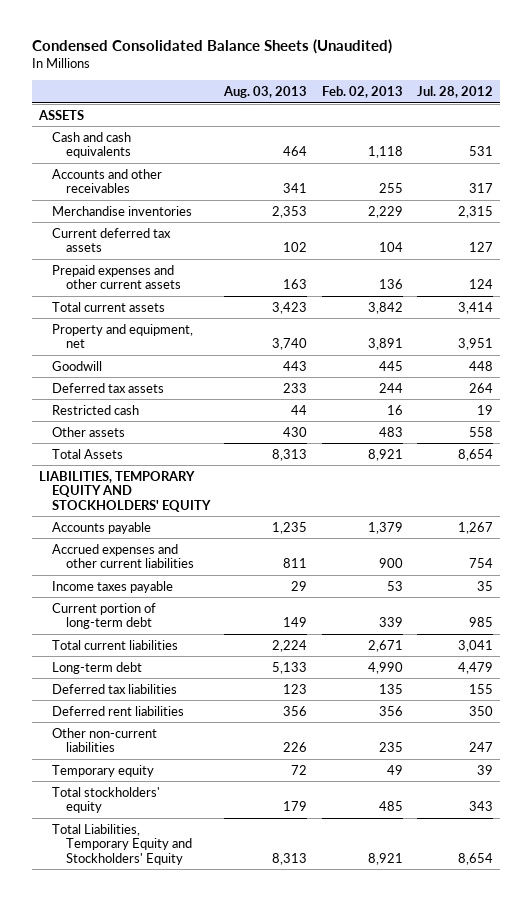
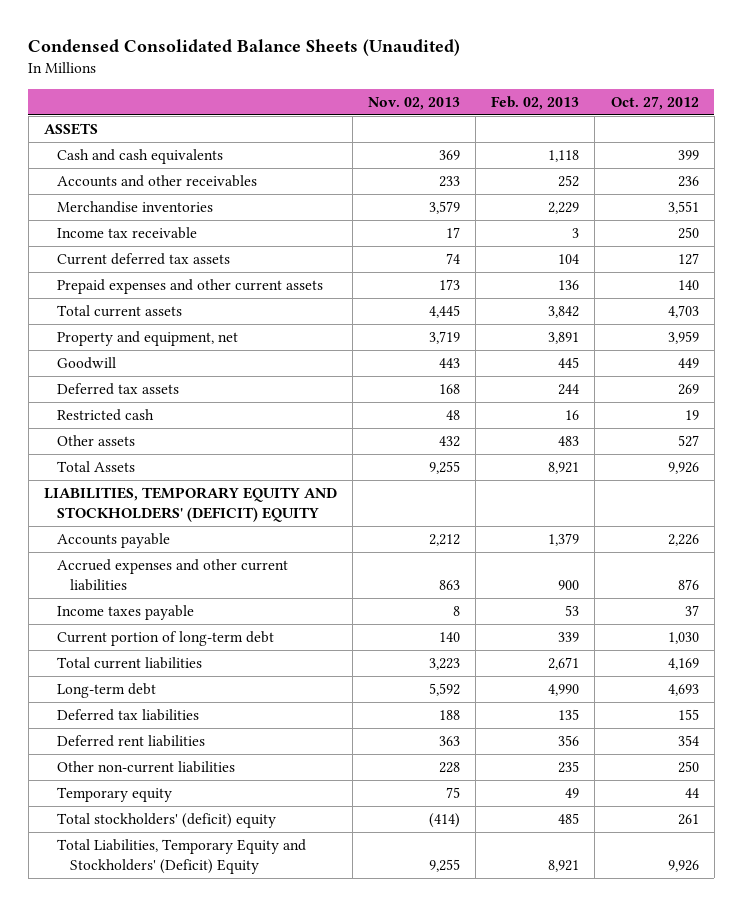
[223,85,308,98] Aug. 03, 2013 -> none
[416,85,493,98] Jul. 28, 2012 -> none
none -> [368,96,461,110] Nov. 02, 2013
none -> [610,95,699,110] Oct. 27, 2012
[378,183,403,194] 255 -> [558,175,580,188] 252
none -> [57,227,198,240] Income tax receivable
[38,470,212,512] LIABILITIES, TEMPORARY EQUITY AND STOCKHOLDERS' EQUITY -> [43,487,337,522] LIABILITIES, TEMPORARY EQUITY AND STOCKHOLDERS' (DEFICIT) EQUITY
[52,786,161,814] Total stockholders' equity -> [57,813,277,829] Total stockholders' (deficit) equity
[52,823,192,865] Total Liabilities, Temporary Equity and Stockholders' Equity -> [57,839,307,874] Total Liabilities, Temporary Equity and Stockholders' (Deficit) Equity

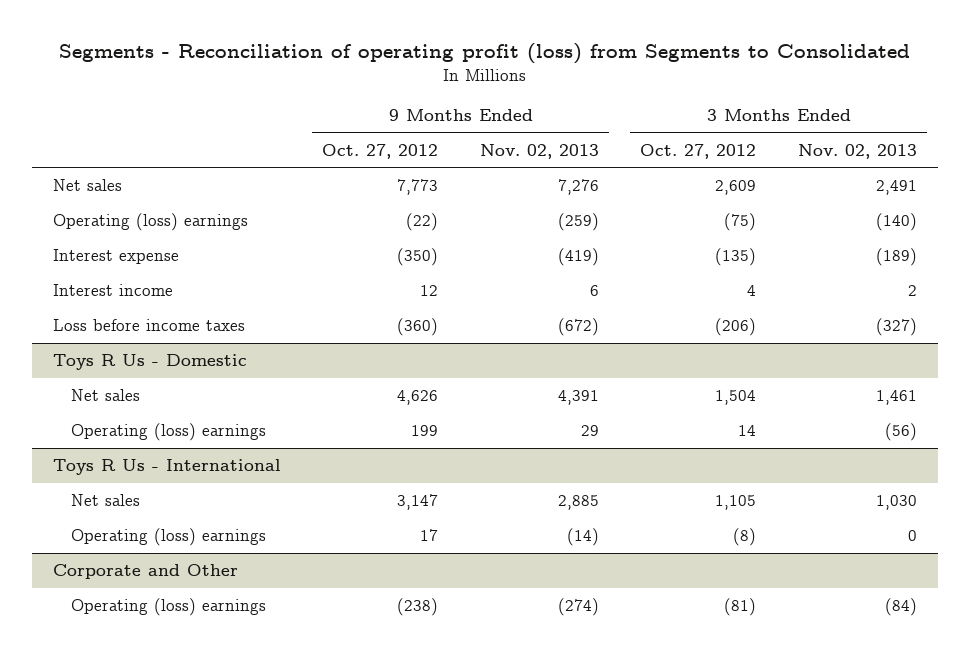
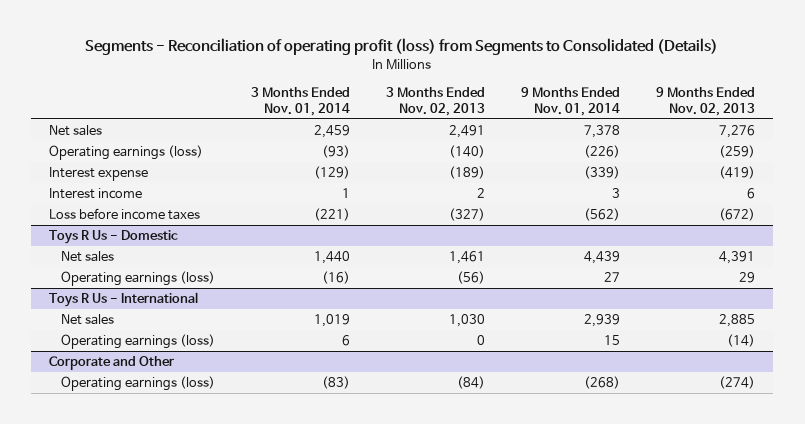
[58,43,910,65] Segments - Reconciliation of operating profit (loss) from Segments to Consolidated -> [85,38,719,56] Segments - Reconciliation of operating profit (loss) from Segments to Consolidated (Details)
[322,143,439,159] Oct. 27, 2012 -> none
[640,143,757,159] Oct. 27, 2012 -> none
none -> [251,87,351,116] 3 Months Ended Nov. 01, 2014
none -> [521,87,621,116] 9 Months Ended Nov. 01, 2014
[52,213,248,232] Operating (loss) earnings -> [49,145,204,161] Operating earnings (loss)
[71,423,267,442] Operating (loss) earnings -> [61,271,216,287] Operating earnings (loss)
[71,528,267,547] Operating (loss) earnings -> [61,334,216,350] Operating earnings (loss)
[71,598,267,617] Operating (loss) earnings -> [61,376,216,392] Operating earnings (loss)

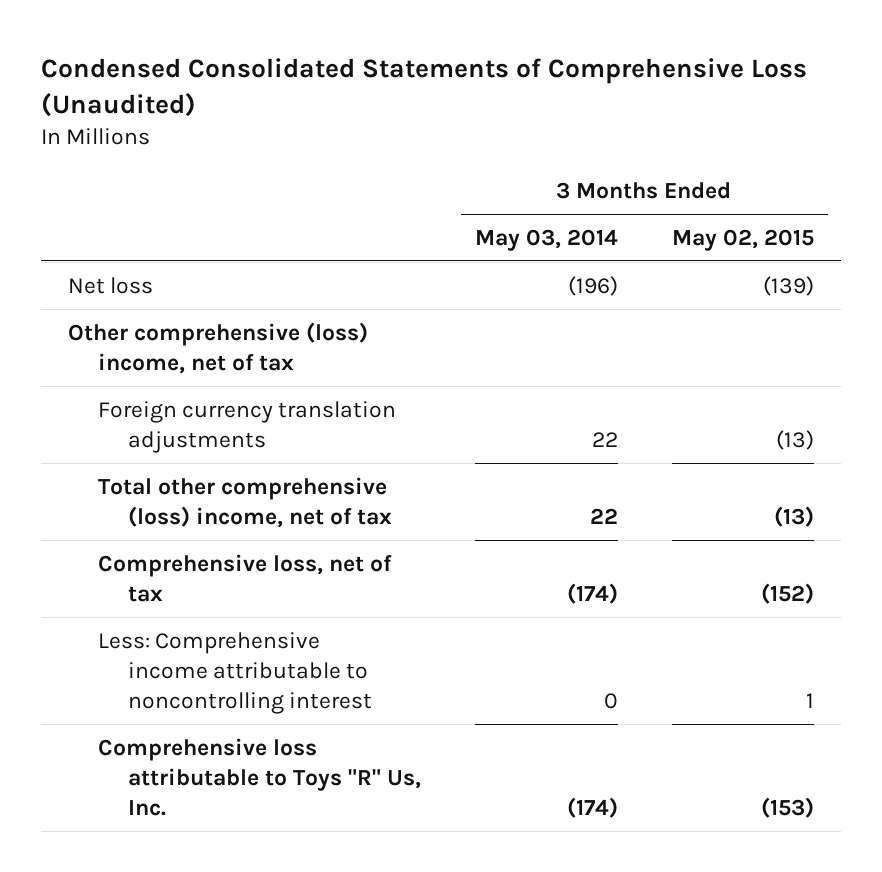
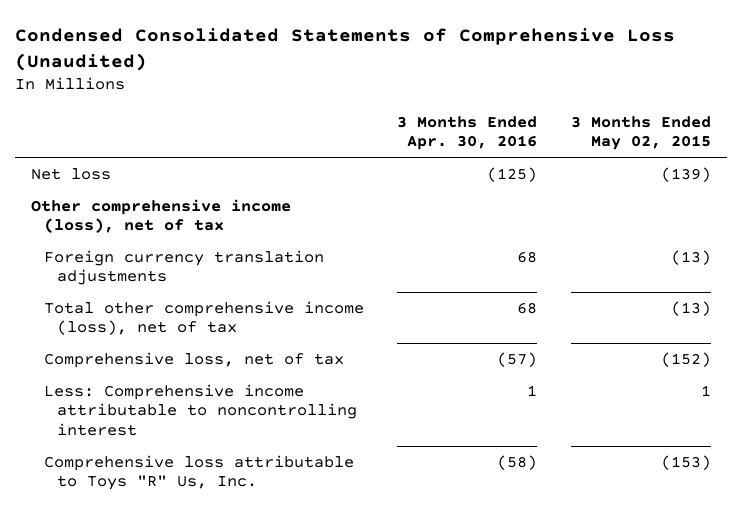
[474,228,618,251] May 03, 2014 -> none
none -> [397,115,538,151] 3 Months Ended Apr. 30, 2016
[68,321,369,374] Other comprehensive (loss) income, net of tax -> [31,198,292,234] Other comprehensive income (loss), net of tax
[97,476,392,528] Total other comprehensive (loss) income, net of tax -> [43,300,364,336] Total other comprehensive income (loss), net of tax

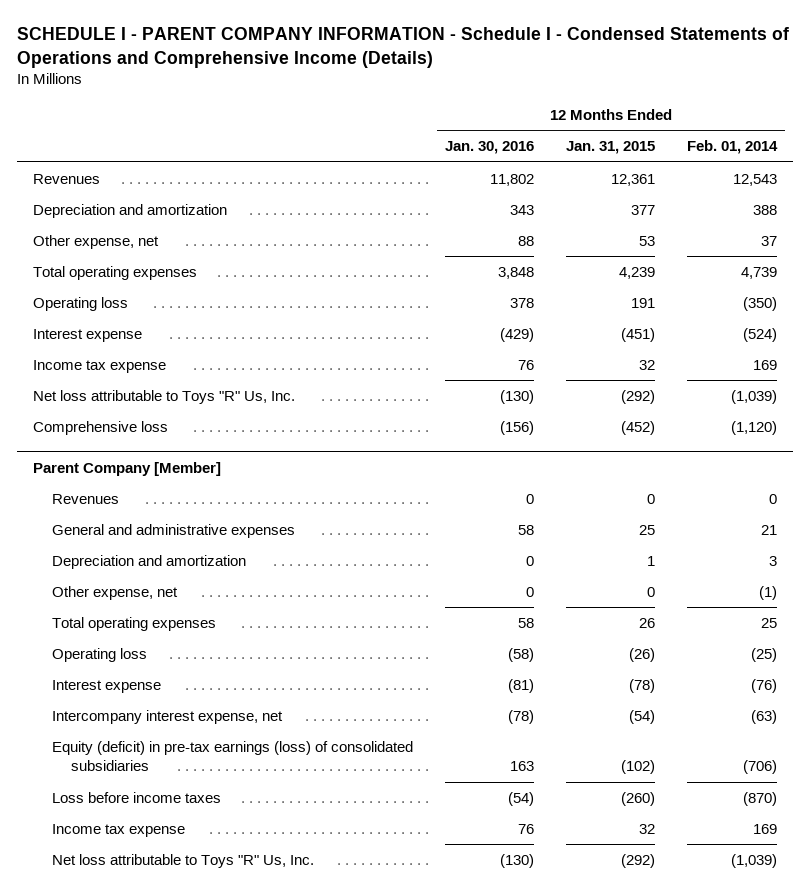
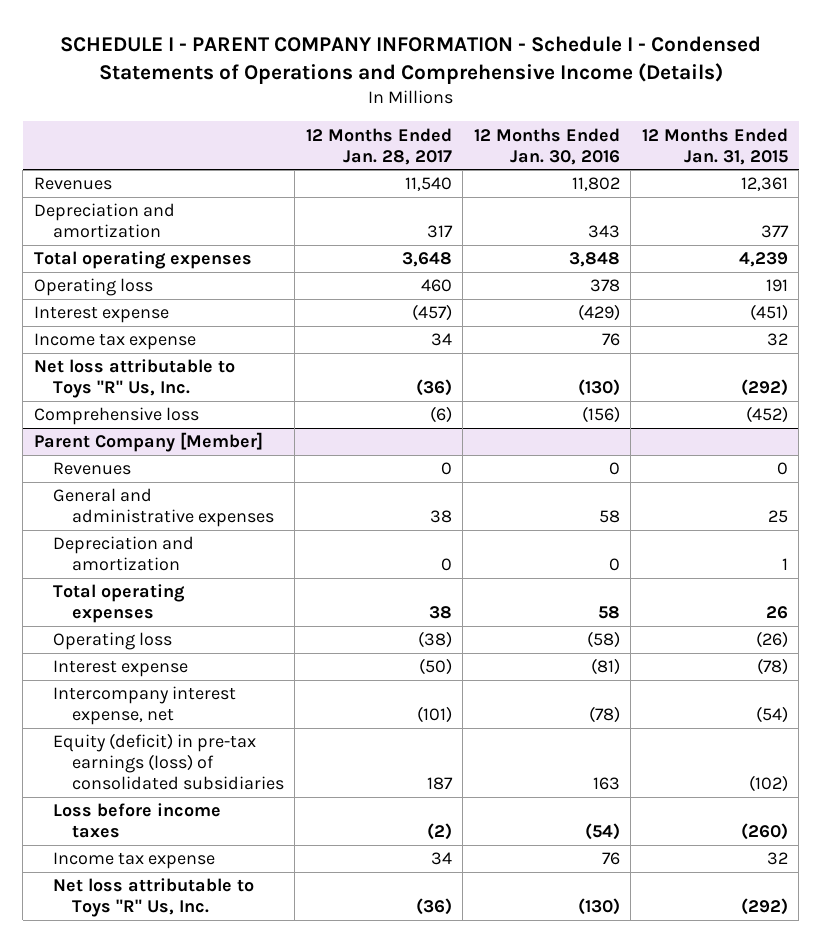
[687,140,779,155] Feb. 01, 2014 -> none
none -> [305,127,452,165] 12 Months Ended Jan. 28, 2017
[32,234,159,249] Other expense, net -> none
[51,585,178,600] Other expense, net -> none

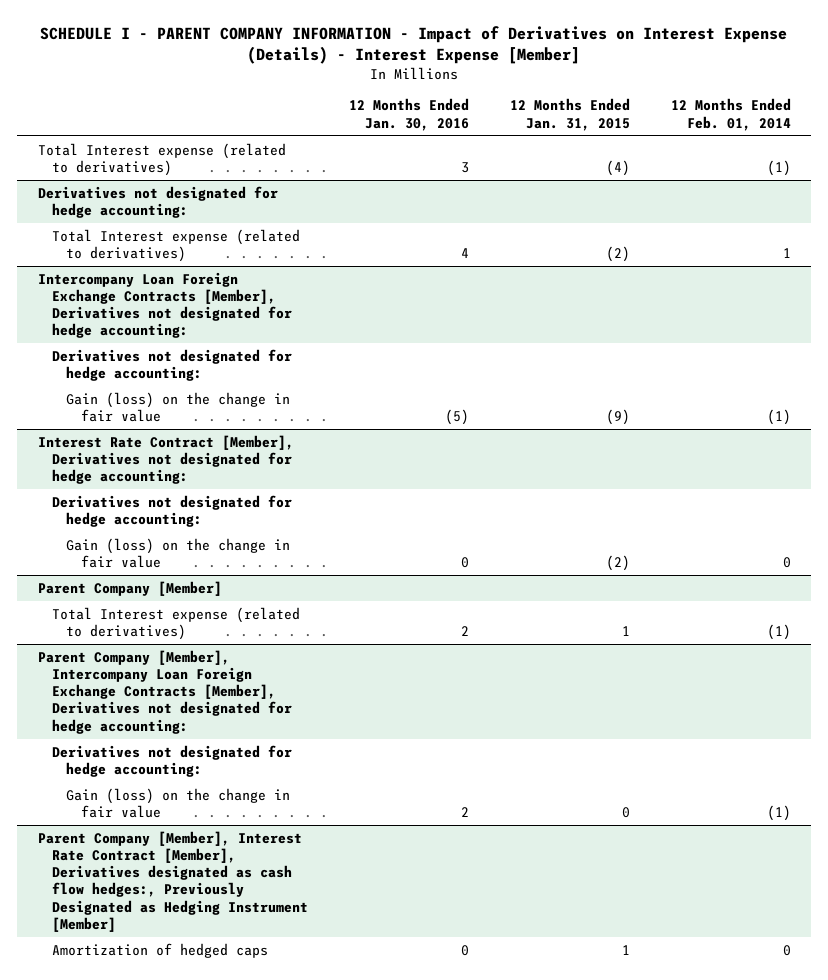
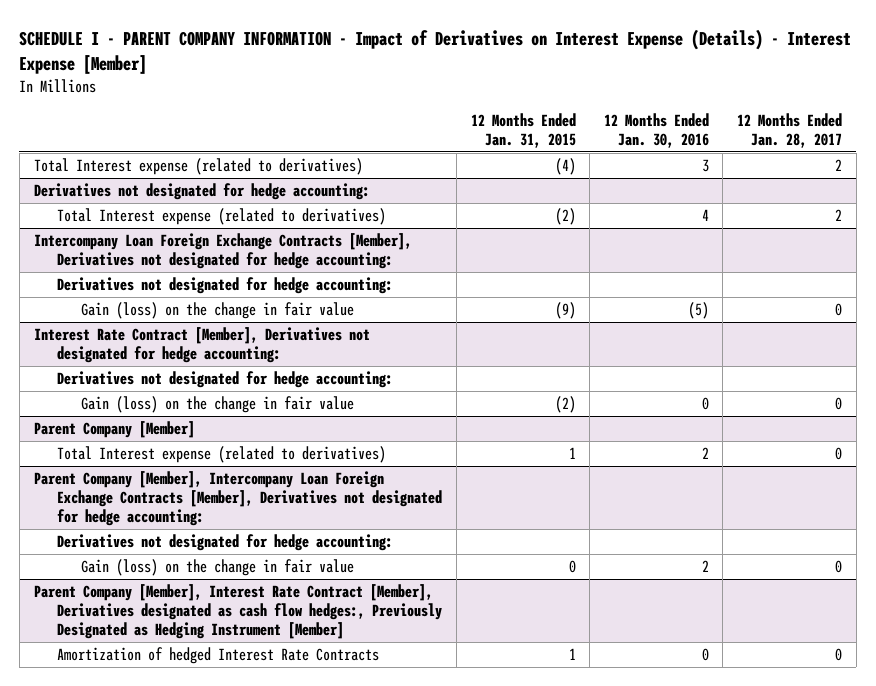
[670,98,791,131] 12 Months Ended Feb. 01, 2014 -> none
none -> [737,112,843,149] 12 Months Ended Jan. 28, 2017
[51,942,268,958] Amortization of hedged caps -> [57,647,380,665] Amortization of hedged Interest Rate Contracts

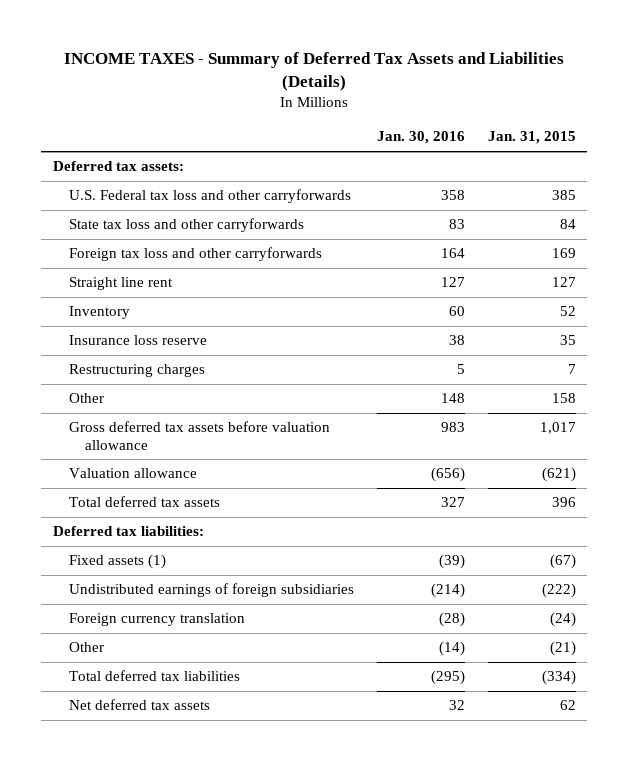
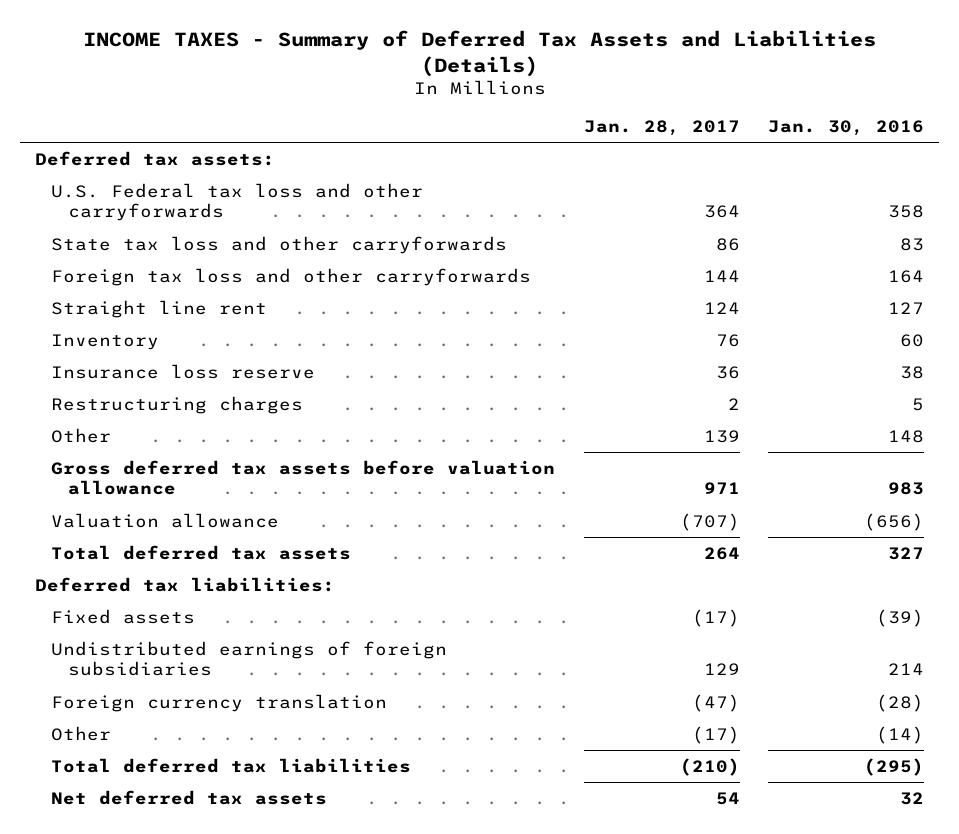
[487,131,576,145] Jan. 31, 2015 -> none
none -> [583,119,740,136] Jan. 28, 2017
[68,554,166,570] Fixed assets (1) -> [51,608,196,624] Fixed assets
[430,583,465,599] (214) -> [888,663,925,676] 214

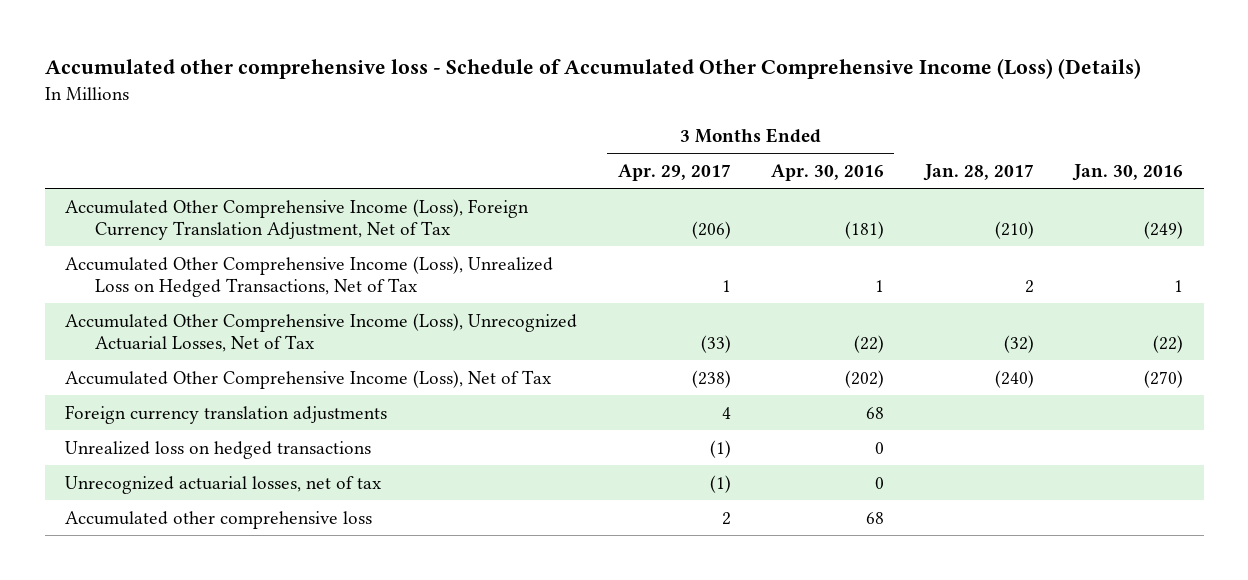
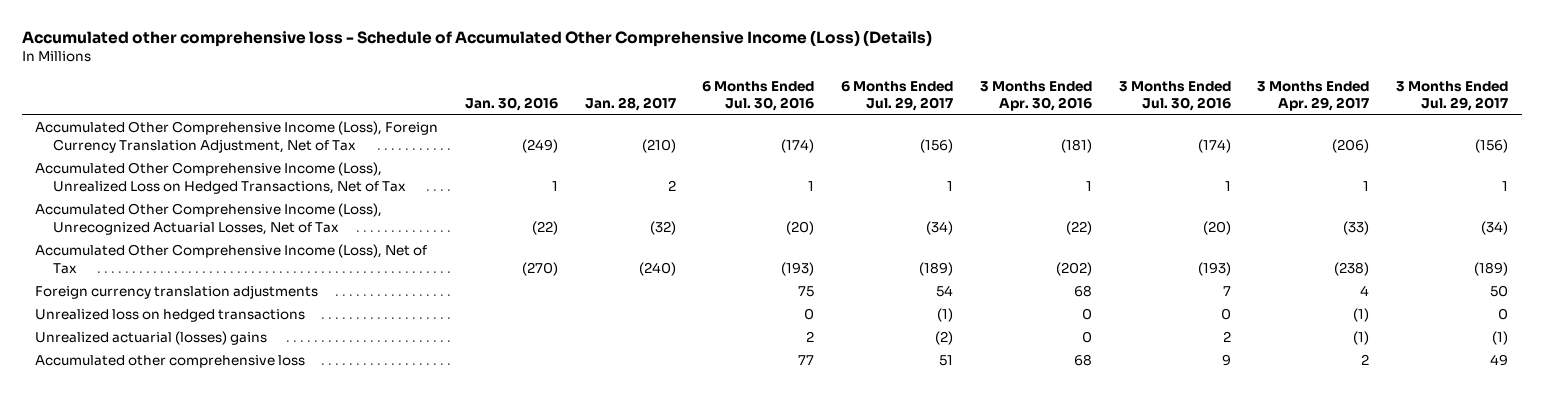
none -> [702,80,815,112] 6 Months Ended Jul. 30, 2016
none -> [841,80,954,112] 6 Months Ended Jul. 29, 2017
none -> [1118,80,1231,112] 3 Months Ended Jul. 30, 2016
none -> [1396,80,1509,112] 3 Months Ended Jul. 29, 2017
[64,475,382,494] Unrecognized actuarial losses, net of tax -> [34,331,267,346] Unrealized actuarial (losses) gains

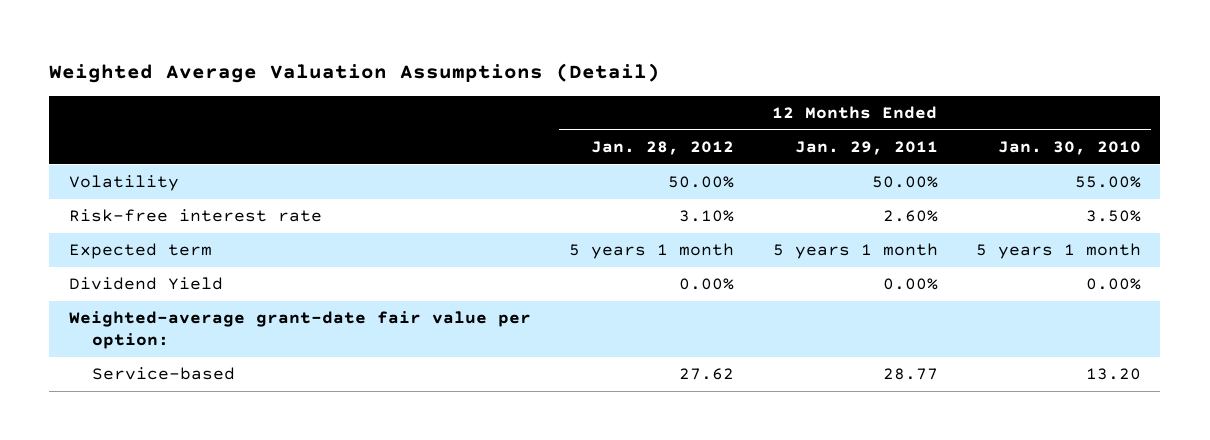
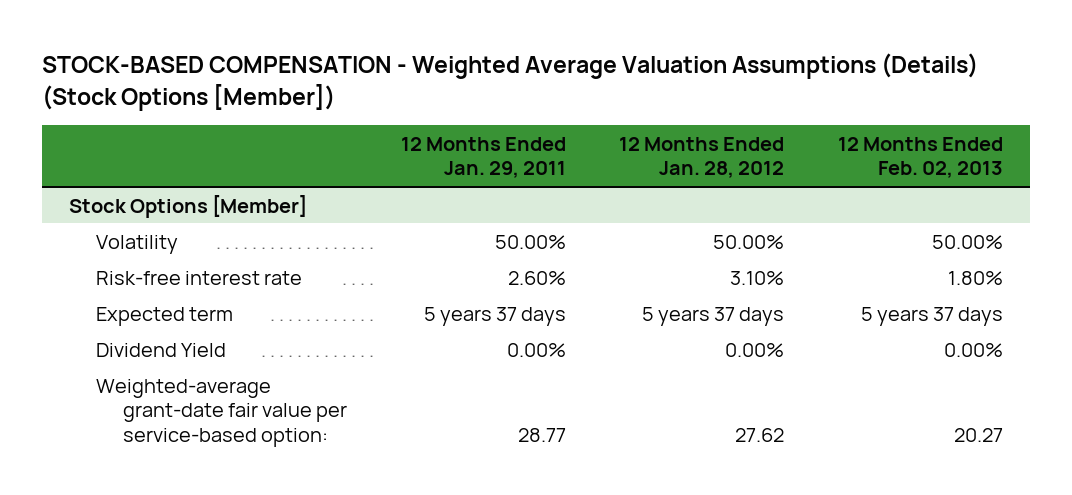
[49,62,661,83] Weighted Average Valuation Assumptions (Detail) -> [41,53,978,111] STOCK-BASED COMPENSATION - Weighted Average Valuation Assumptions (Details) (Stock Options [Member])
[998,141,1142,156] Jan. 30, 2010 -> none
none -> [837,136,1003,179] 12 Months Ended Feb. 02, 2013
none -> [68,194,307,218] Stock Options [Member]
[569,243,735,260] 5 years 1 month -> [642,306,785,326] 5 years 37 days
[772,243,938,260] 5 years 1 month -> [423,306,566,326] 5 years 37 days
[68,311,531,350] Weighted-average grant-date fair value per option: -> none
[92,367,236,381] Service-based -> [95,378,347,448] Weighted-average grant-date fair value per service-based option:

